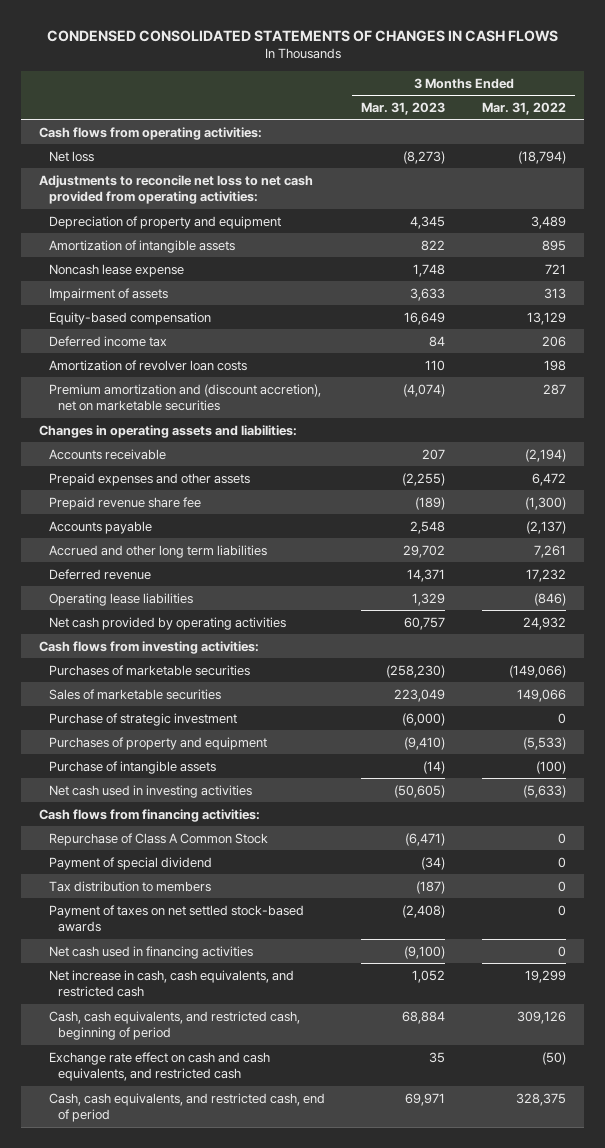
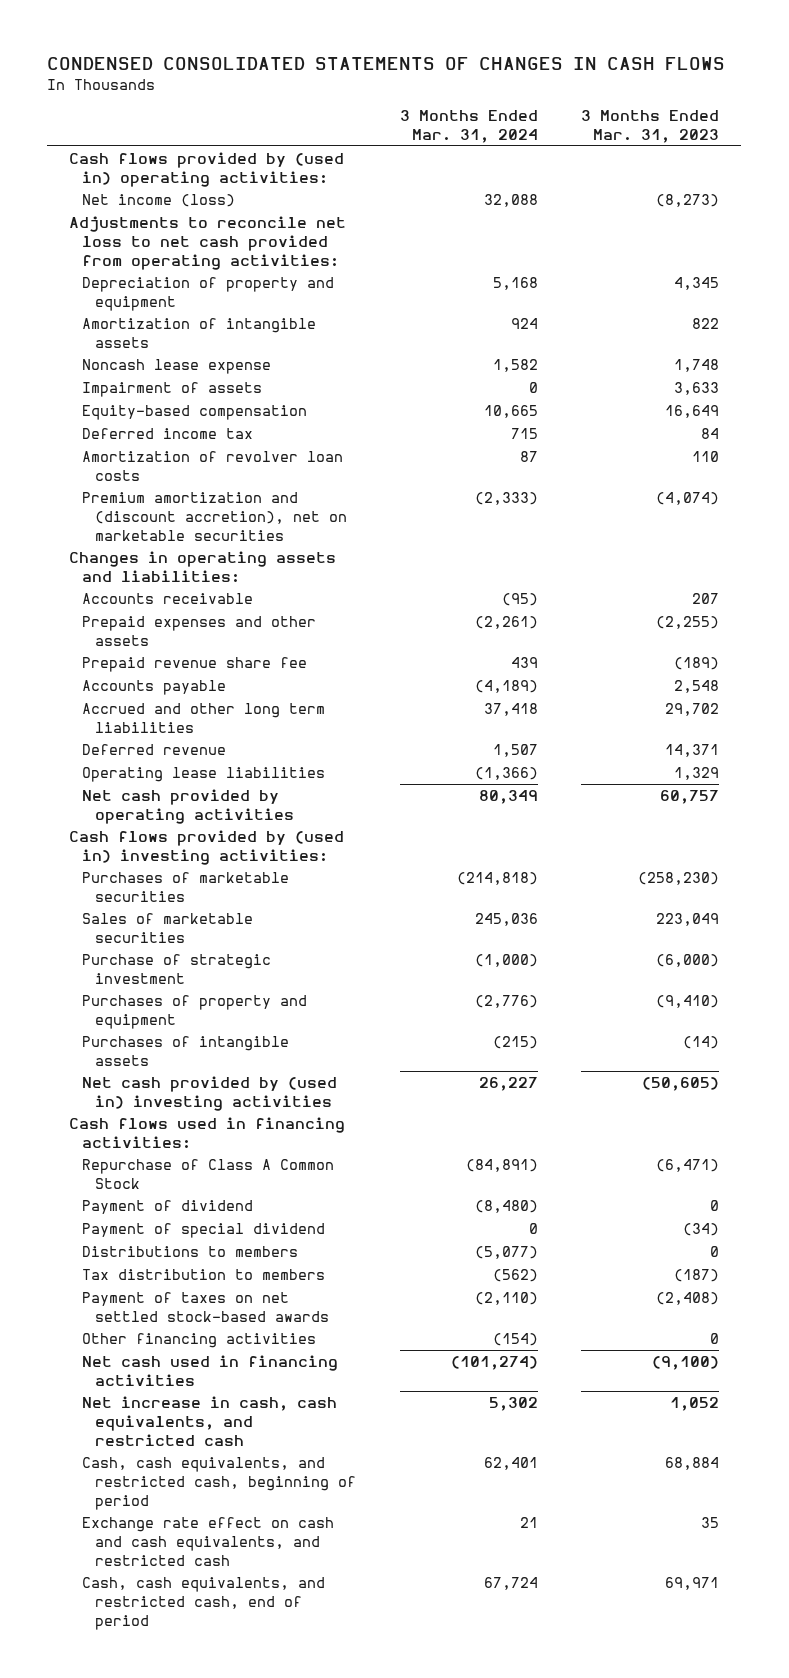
[481,101,566,115] Mar. 31, 2022 -> none
none -> [399,110,538,144] 3 Months Ended Mar. 31, 2024
[39,126,263,140] Cash flows from operating activities: -> [69,151,345,187] Cash flows provided by (used in) operating activities:
[48,150,94,162] Net loss -> [82,193,236,207] Net income (loss)
[39,640,260,654] Cash flows from investing activities: -> [69,829,345,865] Cash flows provided by (used in) investing activities:
[48,760,216,774] Purchase of intangible assets -> [82,1035,290,1066] Purchases of intangible assets
[48,784,252,798] Net cash used in investing activities -> [82,1075,338,1111] Net cash provided by (used in) investing activities
[39,808,261,822] Cash flows from financing activities: -> [69,1116,346,1149] Cash flows used in financing activities:
none -> [82,1199,254,1214] Payment of dividend
none -> [82,1245,299,1257] Distributions to members
none -> [82,1332,317,1348] Other financing activities

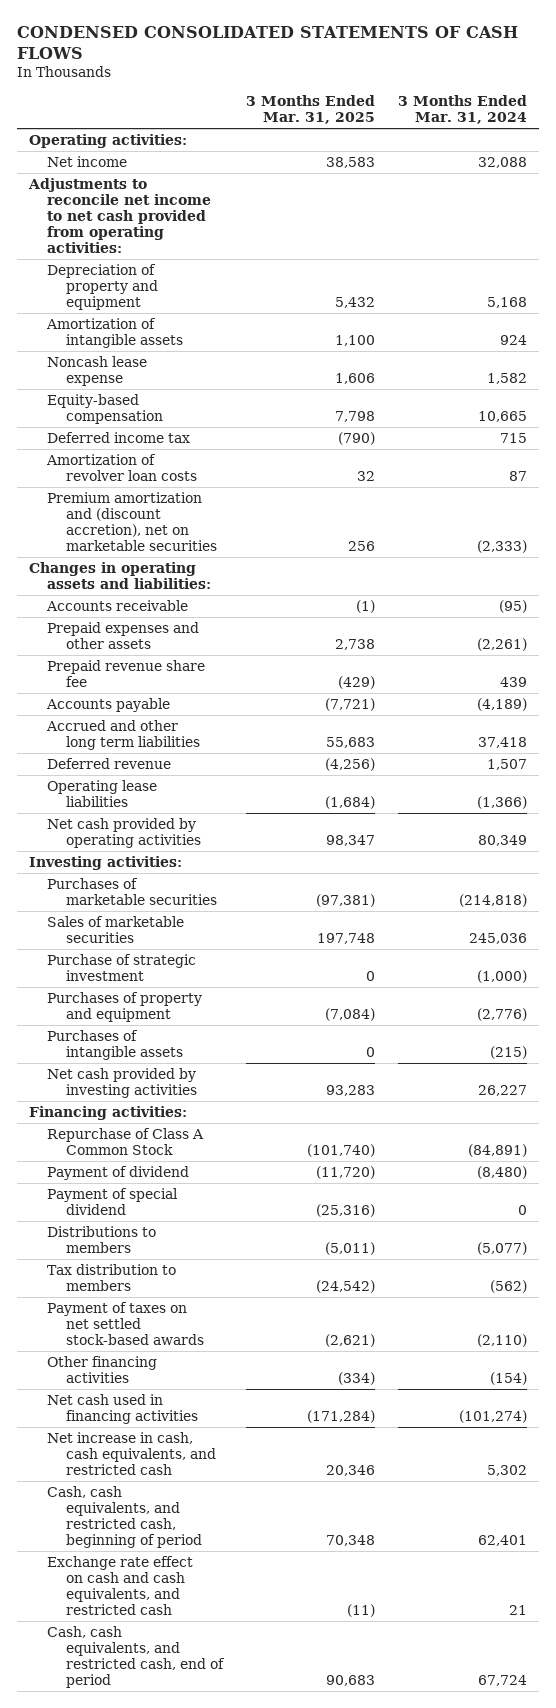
[47,57,726,71] CONDENSED CONSOLIDATED STATEMENTS OF CHANGES IN CASH FLOWS -> [17,26,519,59] CONDENSED CONSOLIDATED STATEMENTS OF CASH FLOWS
[581,110,720,144] 3 Months Ended Mar. 31, 2023 -> none
none -> [246,94,376,124] 3 Months Ended Mar. 31, 2025
[69,151,345,187] Cash flows provided by (used in) operating activities: -> [29,133,188,148] Operating activities:
[82,193,236,207] Net income (loss) -> [47,155,128,167] Net income
[69,215,347,270] Adjustments to reconcile net loss to net cash provided from operating activities: -> [28,177,212,253] Adjustments to reconcile net income to net cash provided from operating activities:
[82,381,263,397] Impairment of assets -> none
[69,829,345,865] Cash flows provided by (used in) investing activities: -> [29,855,183,870] Investing activities:
[82,1075,338,1111] Net cash provided by (used in) investing activities -> [47,1067,197,1098] Net cash provided by investing activities
[69,1116,346,1149] Cash flows used in financing activities: -> [29,1105,188,1120] Financing activities:

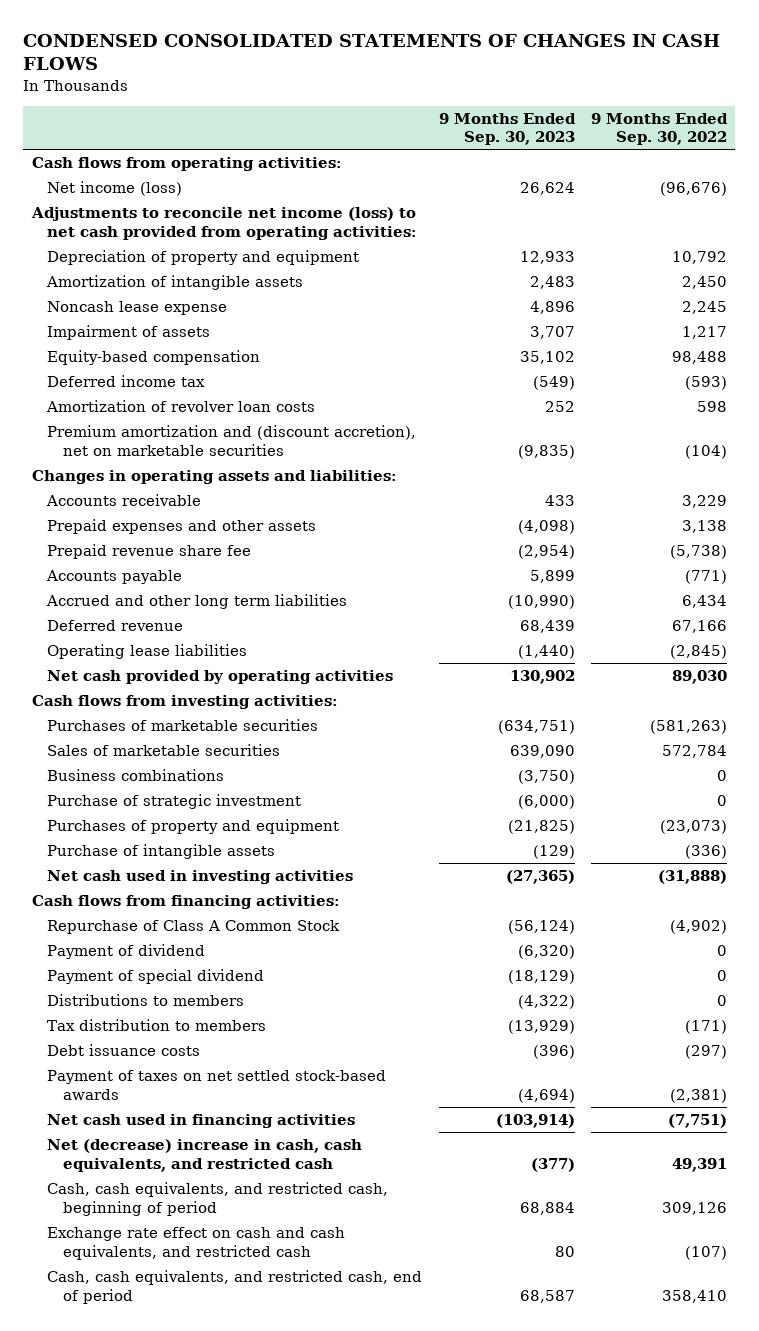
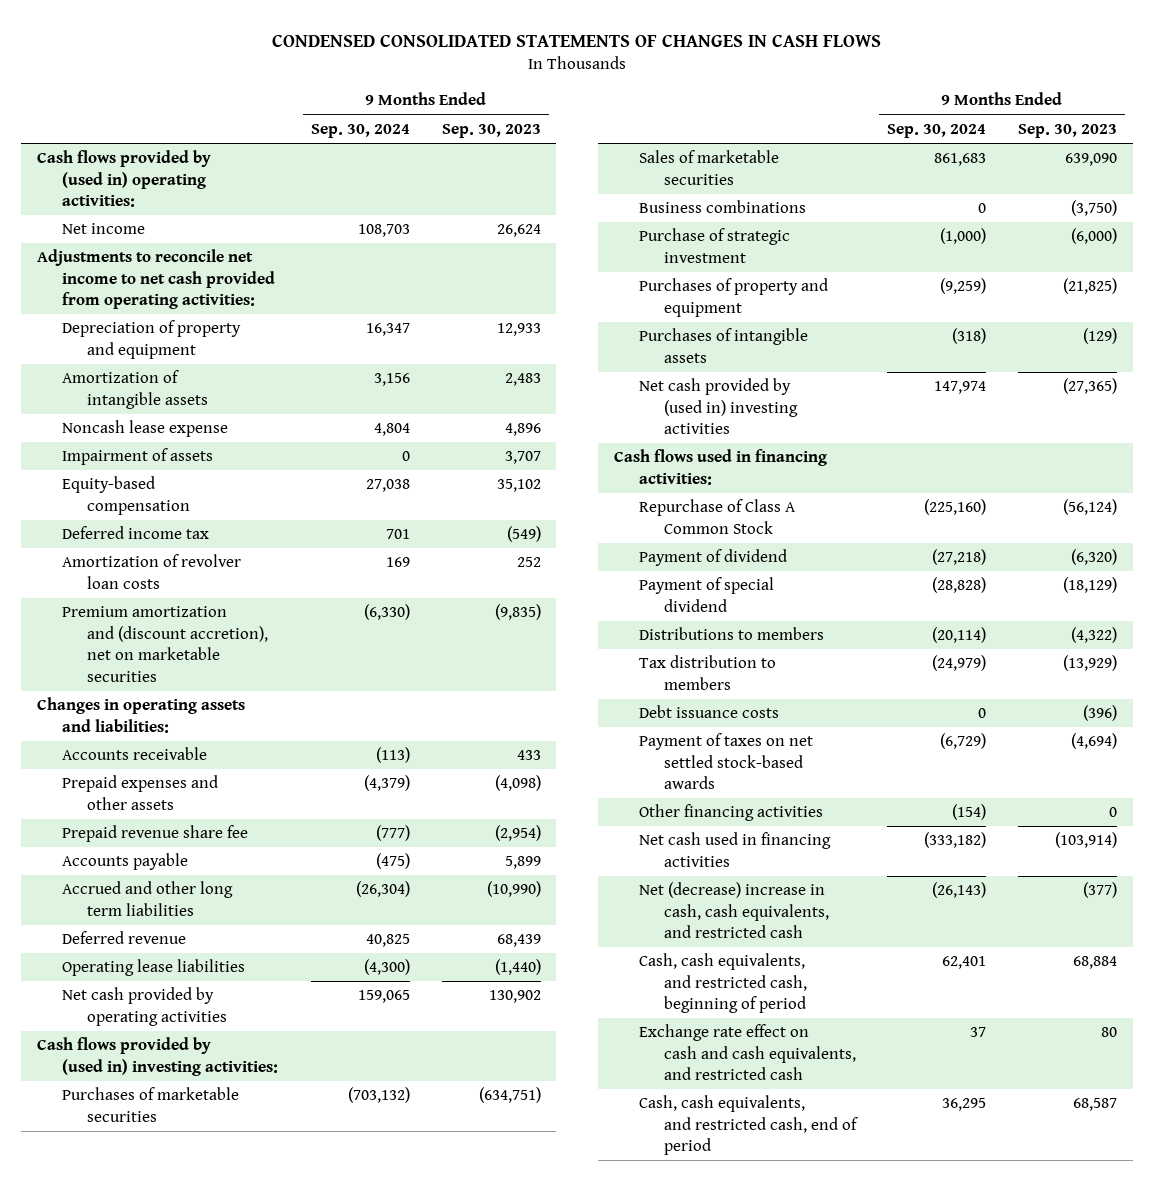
[591,112,729,146] 9 Months Ended Sep. 30, 2022 -> none
none -> [310,123,410,138] Sep. 30, 2024
[31,156,342,171] Cash flows from operating activities: -> [37,150,212,208] Cash flows provided by (used in) operating activities:
[47,180,183,196] Net income (loss) -> [62,223,146,235] Net income
[30,206,418,240] Adjustments to reconcile net income (loss) to net cash provided from operating activities: -> [37,249,276,310] Adjustments to reconcile net income to net cash provided from operating activities:
[31,694,338,709] Cash flows from investing activities: -> [37,1037,279,1076] Cash flows provided by (used in) investing activities:
[47,843,276,859] Purchase of intangible assets -> [638,328,808,363] Purchases of intangible assets
[47,869,354,884] Net cash used in investing activities -> [638,378,798,435] Net cash provided by (used in) investing activities
[31,894,340,909] Cash flows from financing activities: -> [613,449,827,485] Cash flows used in financing activities:
none -> [638,804,823,822] Other financing activities

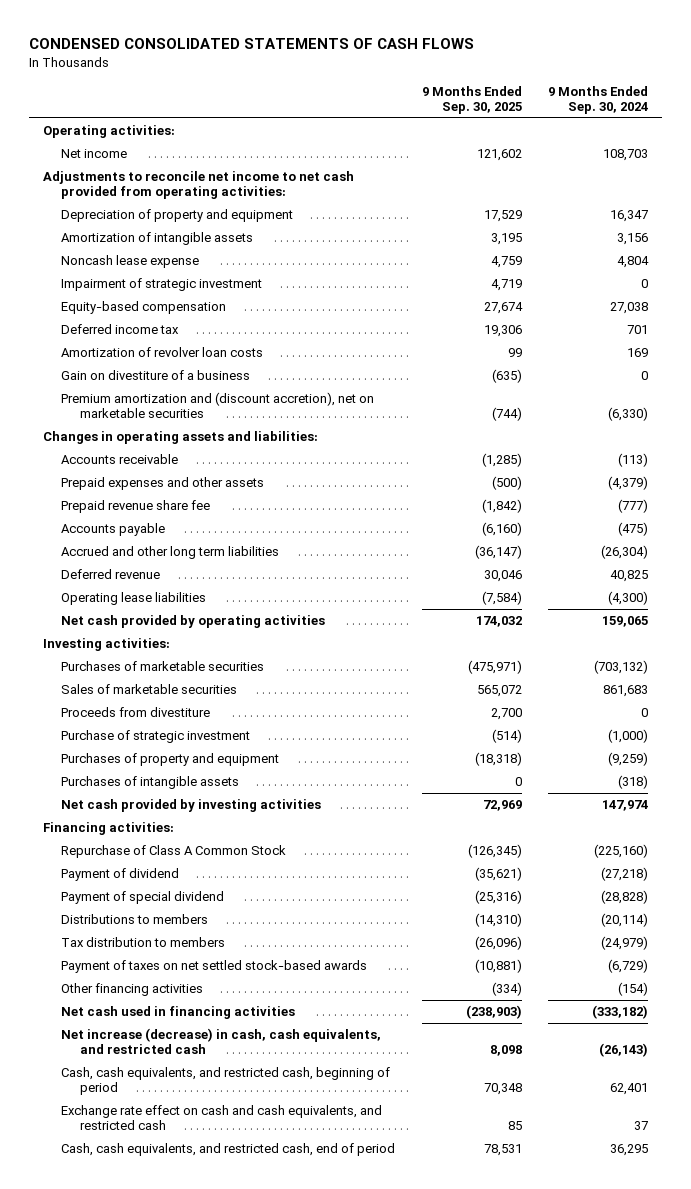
[272,34,882,48] CONDENSED CONSOLIDATED STATEMENTS OF CHANGES IN CASH FLOWS -> [29,38,475,50] CONDENSED CONSOLIDATED STATEMENTS OF CASH FLOWS
[441,123,541,138] Sep. 30, 2023 -> none
none -> [421,85,522,114] 9 Months Ended Sep. 30, 2025
[37,150,212,208] Cash flows provided by (used in) operating activities: -> [42,125,175,139] Operating activities:
[62,448,214,466] Impairment of assets -> [61,278,263,292] Impairment of strategic investment
none -> [61,370,251,381] Gain on divestiture of a business
[37,1037,279,1076] Cash flows provided by (used in) investing activities: -> [42,638,170,652] Investing activities:
[638,200,806,214] Business combinations -> none
none -> [61,707,211,718] Proceeds from divestiture
[638,378,798,435] Net cash provided by (used in) investing activities -> [61,799,322,813] Net cash provided by investing activities
[613,449,827,485] Cash flows used in financing activities: -> [42,822,174,836] Financing activities:
[638,705,779,719] Debt issuance costs -> none
[638,882,829,939] Net (decrease) increase in cash, cash equivalents, and restricted cash -> [61,1028,382,1055] Net increase (decrease) in cash, cash equivalents, and restricted cash

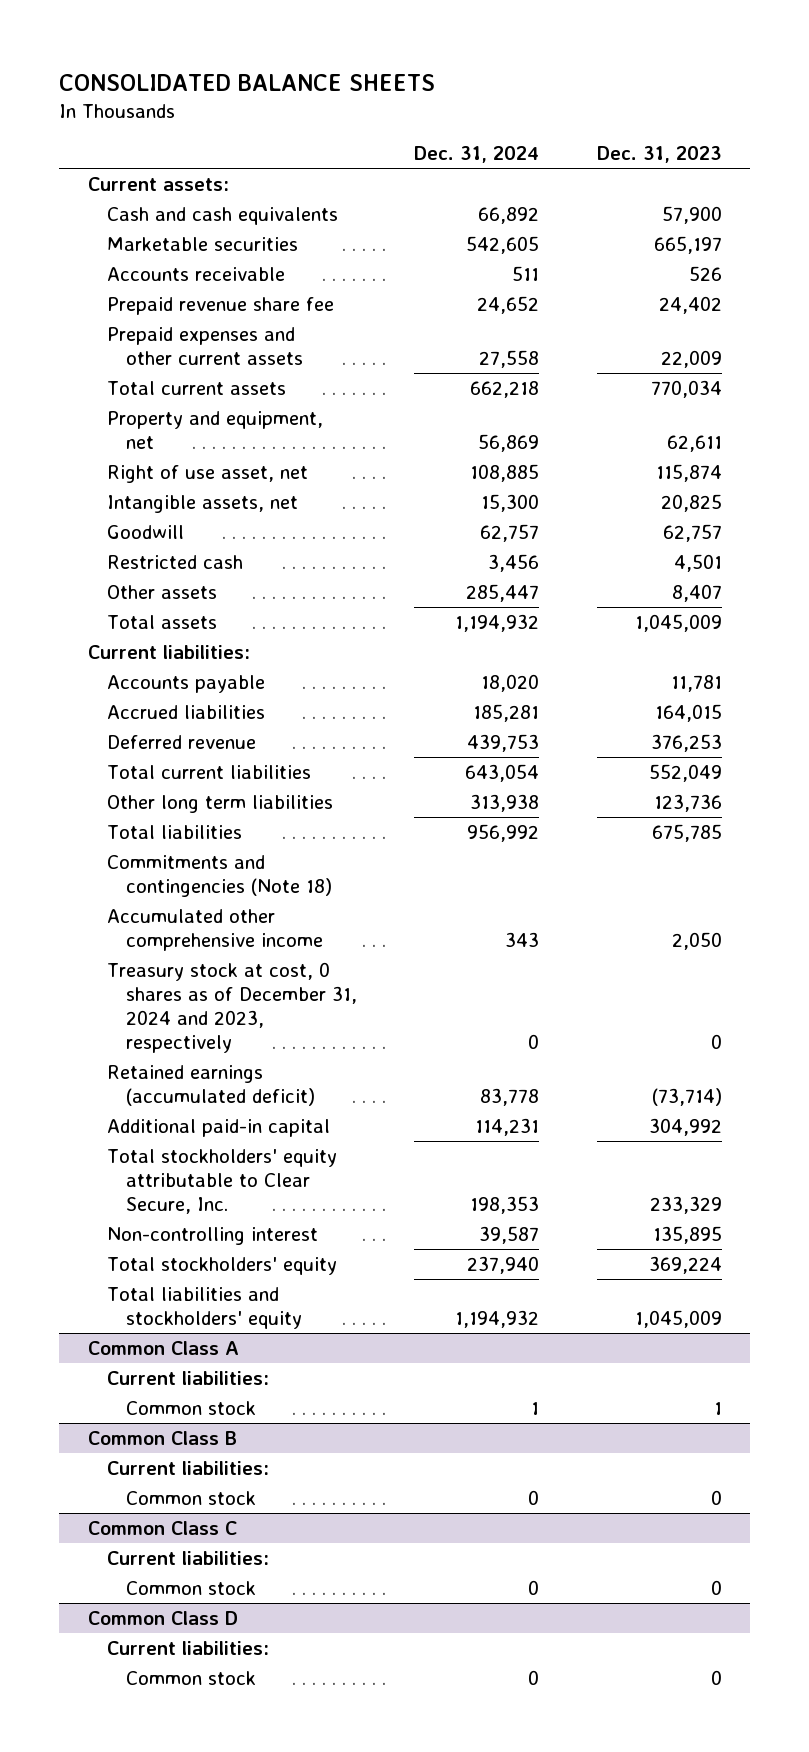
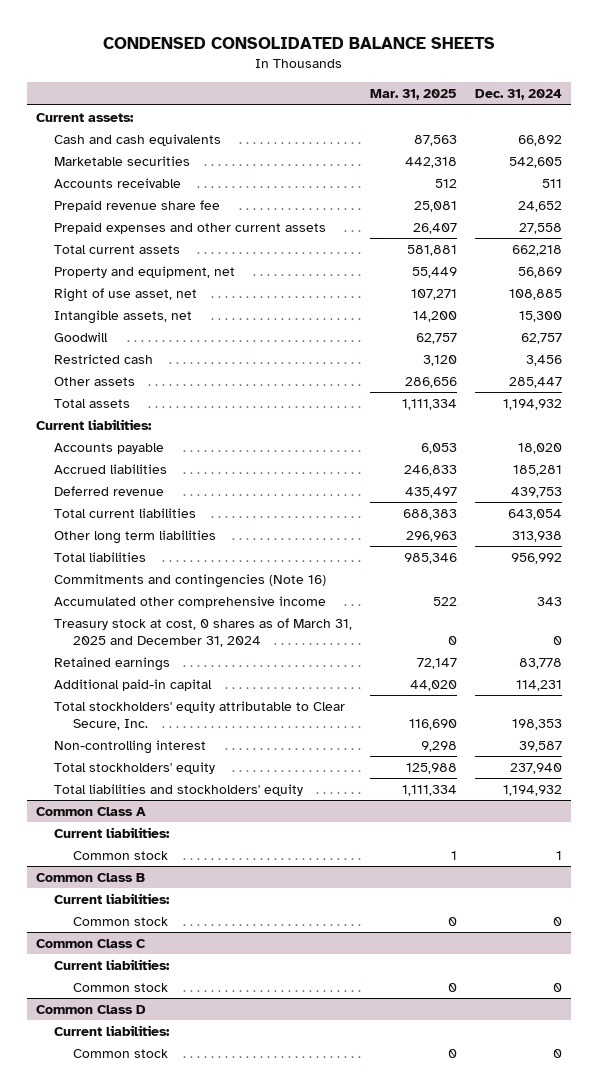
[59,73,436,91] CONSOLIDATED BALANCE SHEETS -> [103,36,496,49] CONDENSED CONSOLIDATED BALANCE SHEETS
[596,146,722,164] Dec. 31, 2023 -> none
none -> [370,89,458,101] Mar. 31, 2025
[107,854,333,897] Commitments and contingencies (Note 18) -> [54,574,327,589] Commitments and contingencies (Note 16)
[107,961,358,1053] Treasury stock at cost, 0 shares as of December 31, 2024 and 2023, respectively -> [54,618,353,647] Treasury stock at cost, 0 shares as of March 31, 2025 and December 31, 2024
[107,1064,316,1106] Retained earnings (accumulated deficit) -> [54,657,171,672] Retained earnings

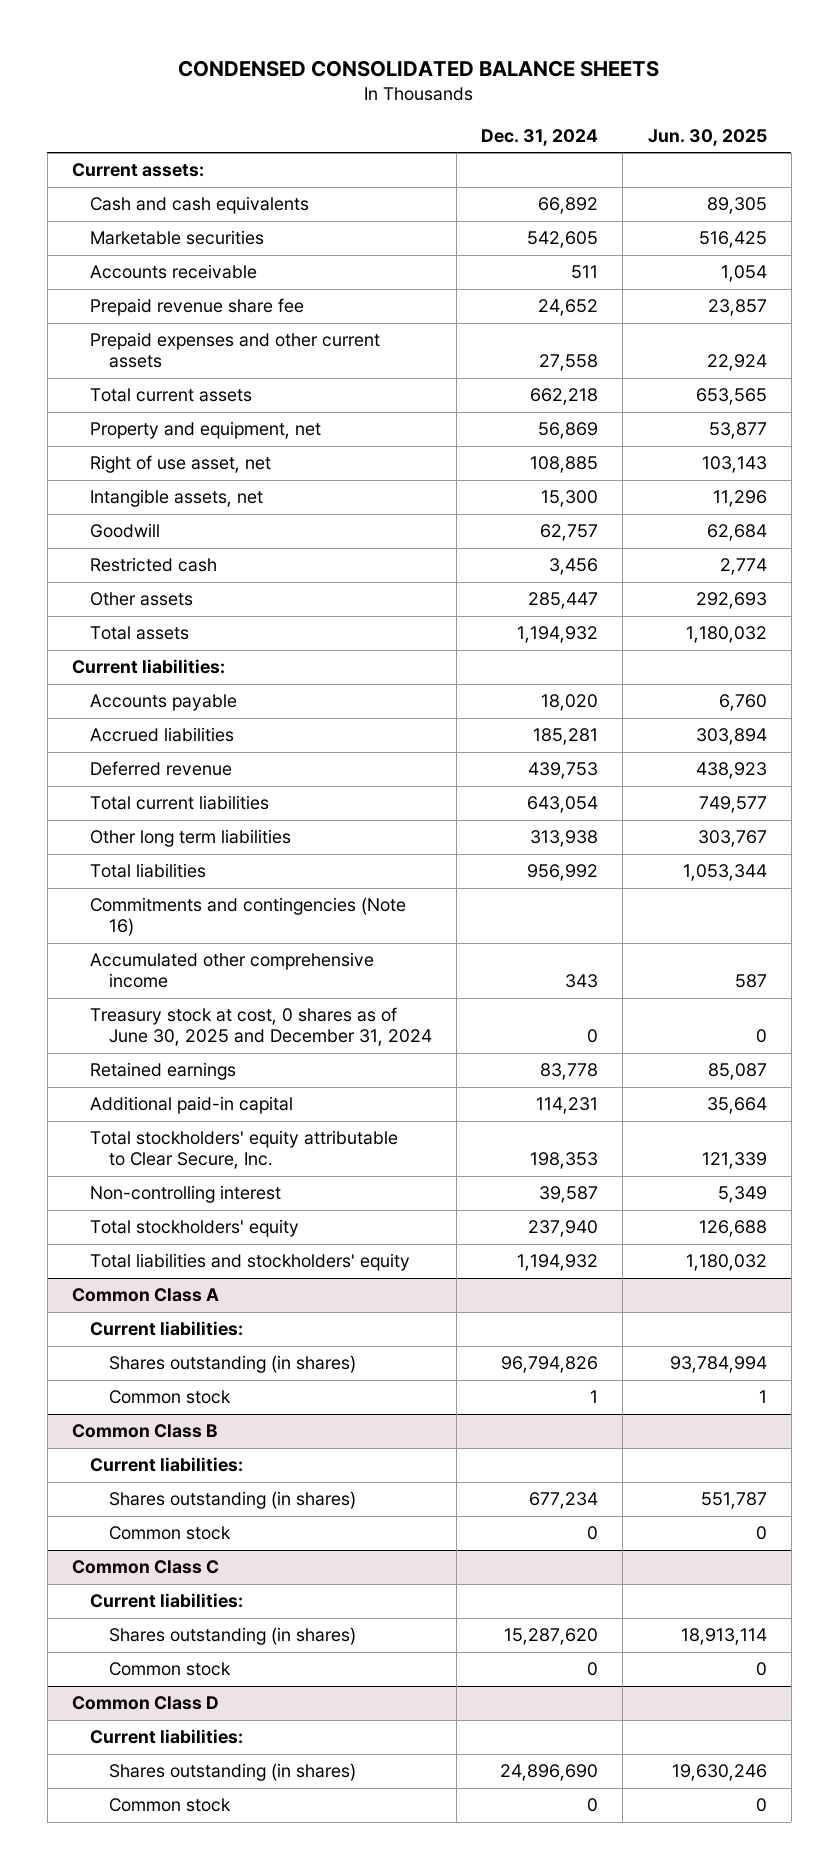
[370,89,458,101] Mar. 31, 2025 -> none
none -> [647,128,767,146] Jun. 30, 2025
[54,618,353,647] Treasury stock at cost, 0 shares as of March 31, 2025 and December 31, 2024 -> [90,1007,432,1047] Treasury stock at cost, 0 shares as of June 30, 2025 and December 31, 2024
none -> [108,1355,356,1374] Shares outstanding (in shares)
none -> [108,1491,356,1510] Shares outstanding (in shares)
none -> [108,1627,356,1646] Shares outstanding (in shares)
none -> [108,1763,356,1782] Shares outstanding (in shares)

